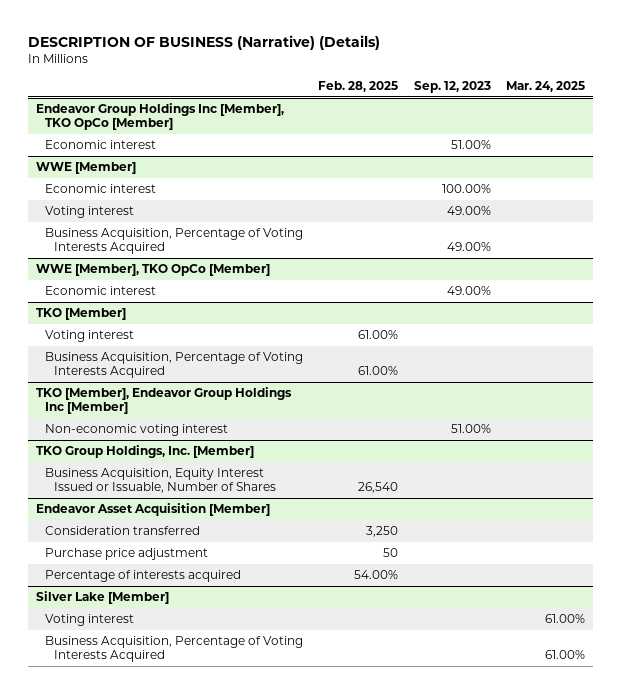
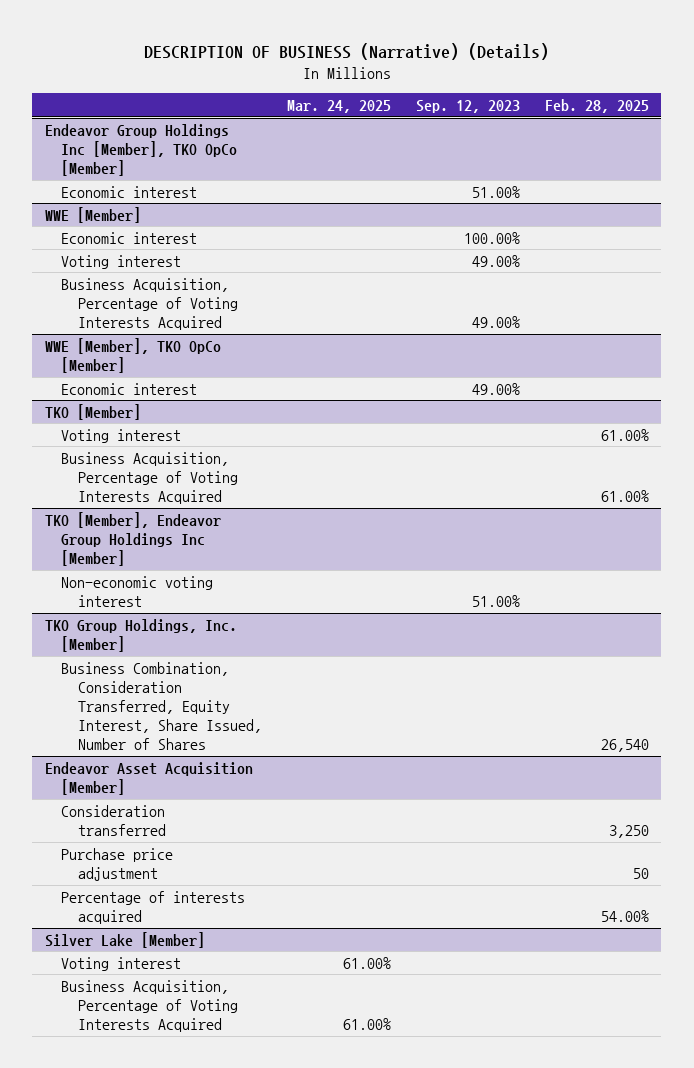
[44,468,276,494] Business Acquisition, Equity Interest Issued or Issuable, Number of Shares -> [61,661,263,751] Business Combination, Consideration Transferred, Equity Interest, Share Issued, Number of Shares

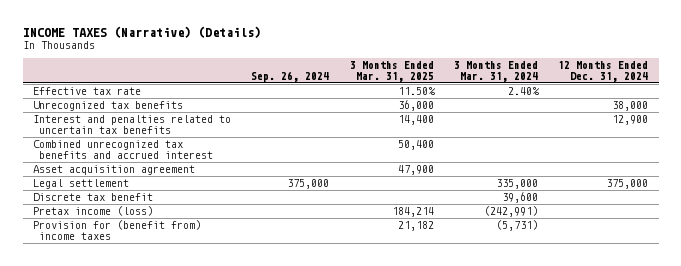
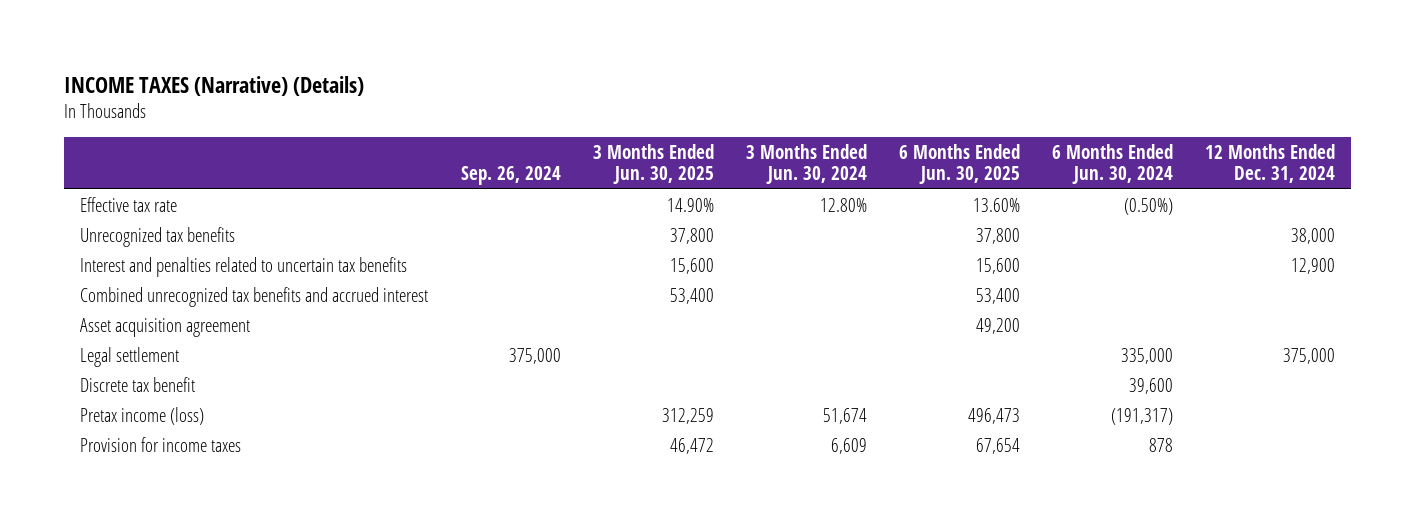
[349,61,434,82] 3 Months Ended Mar. 31, 2025 -> none
[454,61,539,82] 3 Months Ended Mar. 31, 2024 -> none
none -> [592,143,714,185] 3 Months Ended Jun. 30, 2025
none -> [745,143,867,185] 3 Months Ended Jun. 30, 2024
none -> [898,143,1020,185] 6 Months Ended Jun. 30, 2025
none -> [1051,143,1173,185] 6 Months Ended Jun. 30, 2024
[32,220,201,240] Provision for (benefit from) income taxes -> [80,436,242,452] Provision for income taxes

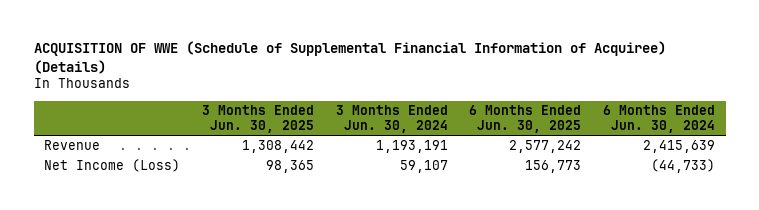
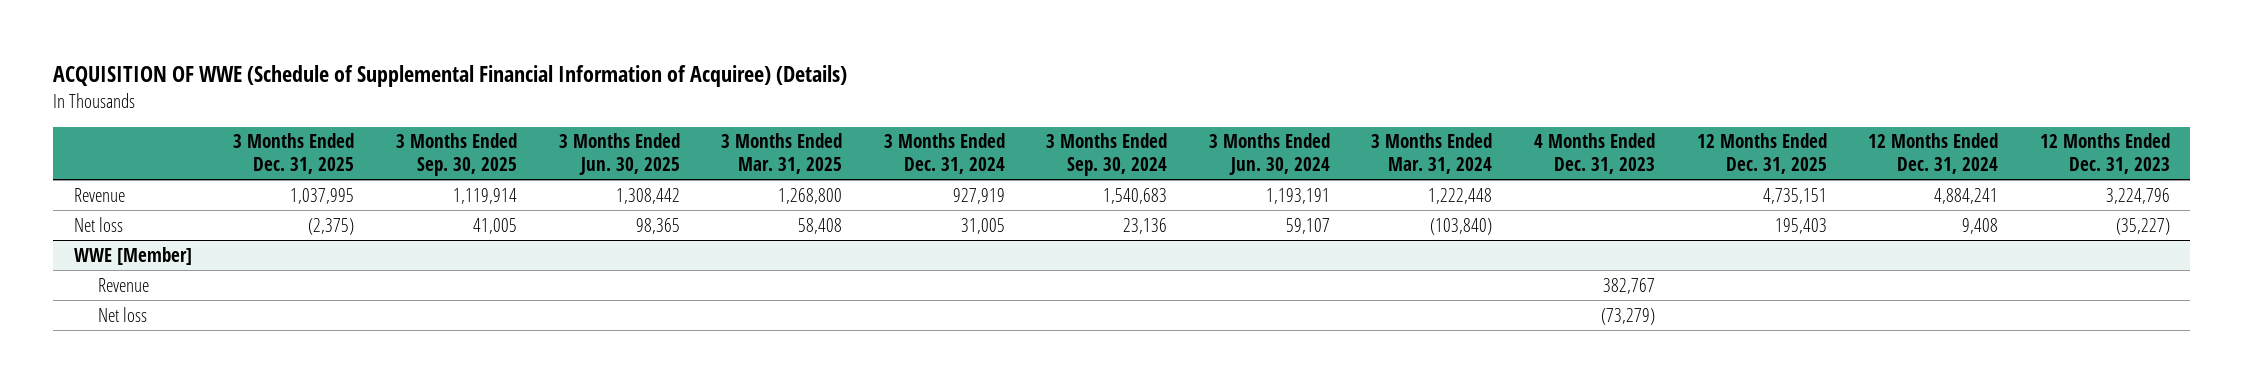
[469,105,582,133] 6 Months Ended Jun. 30, 2025 -> none
[602,105,715,133] 6 Months Ended Jun. 30, 2024 -> none
none -> [233,133,355,175] 3 Months Ended Dec. 31, 2025
none -> [396,133,518,177] 3 Months Ended Sep. 30, 2025
none -> [721,133,843,175] 3 Months Ended Mar. 31, 2025
none -> [883,133,1005,175] 3 Months Ended Dec. 31, 2024
none -> [1046,133,1168,177] 3 Months Ended Sep. 30, 2024
none -> [1371,133,1493,175] 3 Months Ended Mar. 31, 2024
none -> [1534,133,1656,175] 4 Months Ended Dec. 31, 2023
none -> [1696,133,1827,175] 12 Months Ended Dec. 31, 2025
none -> [1868,133,1999,175] 12 Months Ended Dec. 31, 2024
none -> [2039,133,2170,175] 12 Months Ended Dec. 31, 2023
[44,159,181,173] Net Income (Loss) -> [73,216,123,232] Net loss
none -> [73,246,192,265] WWE [Member]
none -> [98,277,150,292] Revenue
none -> [98,306,148,322] Net loss

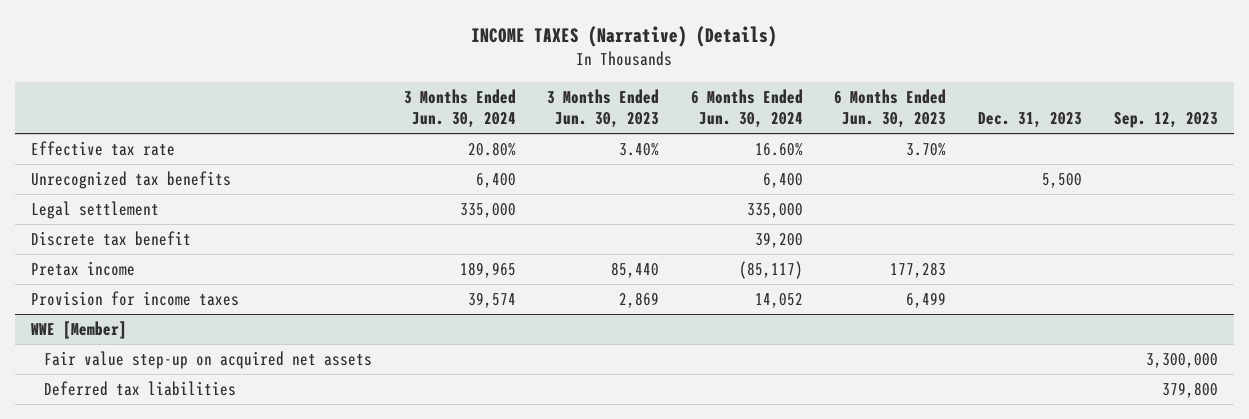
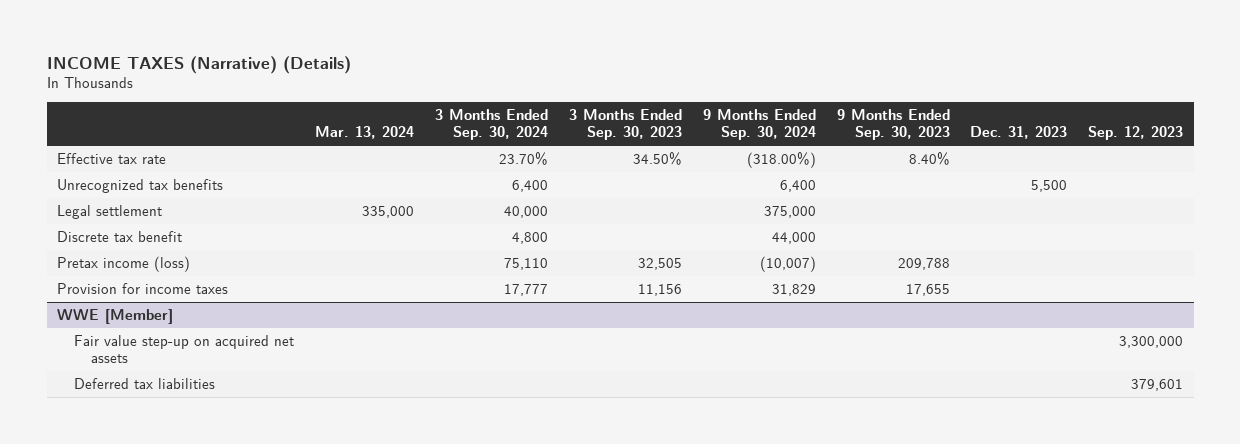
[403,88,516,129] 3 Months Ended Jun. 30, 2024 -> none
[547,88,660,129] 3 Months Ended Jun. 30, 2023 -> none
[690,88,803,129] 6 Months Ended Jun. 30, 2024 -> none
[834,88,947,129] 6 Months Ended Jun. 30, 2023 -> none
none -> [314,126,414,140] Mar. 13, 2024
none -> [434,109,548,141] 3 Months Ended Sep. 30, 2024
none -> [568,109,682,141] 3 Months Ended Sep. 30, 2023
none -> [702,109,816,141] 9 Months Ended Sep. 30, 2024
none -> [836,109,950,141] 9 Months Ended Sep. 30, 2023
[31,260,136,276] Pretax income -> [57,255,191,272] Pretax income (loss)
[1161,381,1218,398] 379,800 -> [1131,378,1184,391] 379,601

